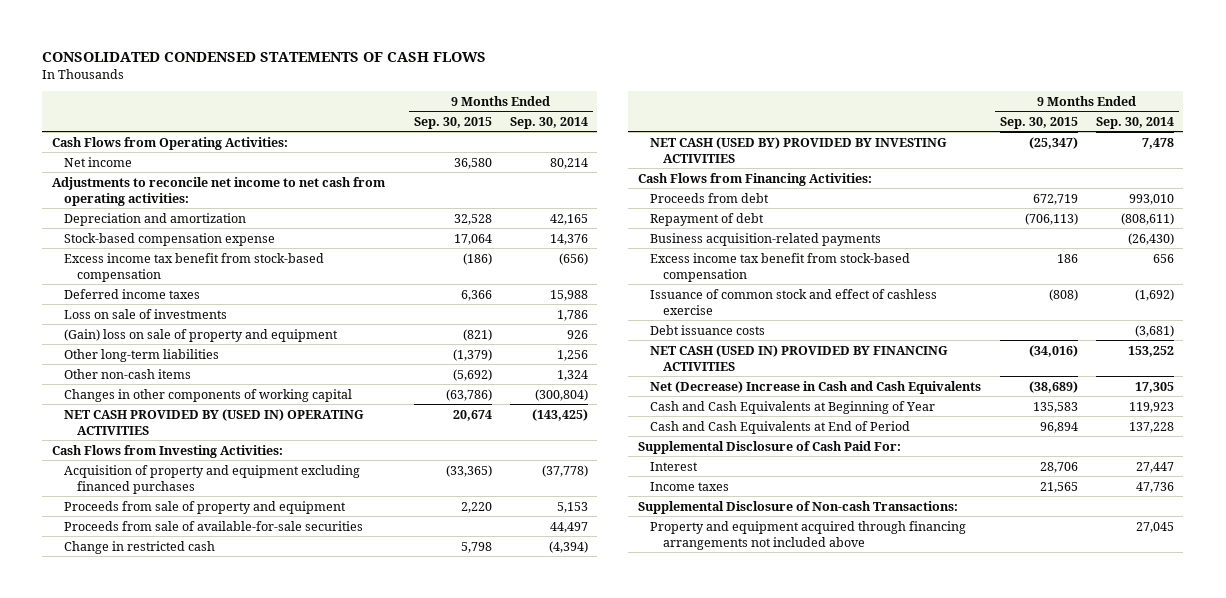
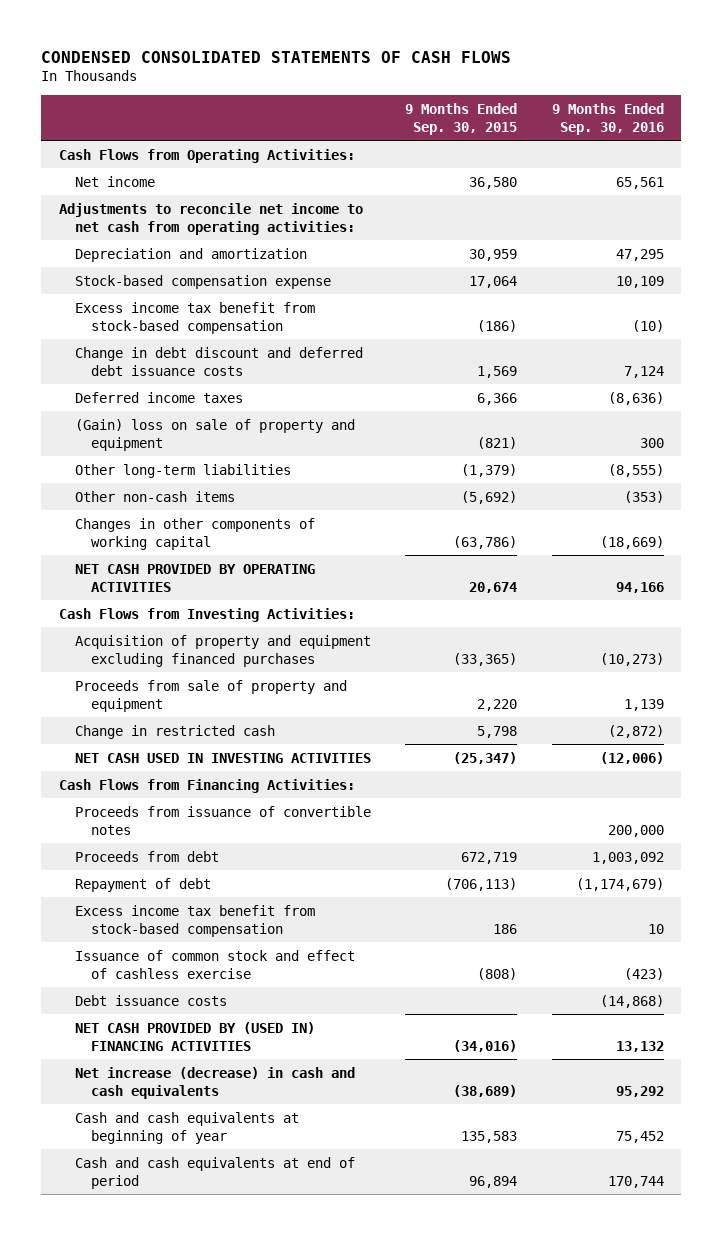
[42,51,487,62] CONSOLIDATED CONDENSED STATEMENTS OF CASH FLOWS -> [41,50,512,63] CONDENSED CONSOLIDATED STATEMENTS OF CASH FLOWS
[510,116,589,129] Sep. 30, 2014 -> none
none -> [551,102,664,135] 9 Months Ended Sep. 30, 2016
[453,213,492,225] 32,528 -> [469,248,518,261] 30,959
none -> [74,346,363,376] Change in debt discount and deferred debt issuance costs
[64,308,228,319] Loss on sale of investments -> none
[64,408,365,435] NET CASH PROVIDED BY (USED IN) OPERATING ACTIVITIES -> [74,563,315,592] NET CASH PROVIDED BY OPERATING ACTIVITIES
[64,520,364,531] Proceeds from sale of available-for-sale securities -> none
[650,136,948,163] NET CASH (USED BY) PROVIDED BY INVESTING ACTIVITIES -> [74,752,371,763] NET CASH USED IN INVESTING ACTIVITIES
none -> [74,805,371,835] Proceeds from issuance of convertible notes
[650,232,882,246] Business acquisition-related payments -> none
[637,440,901,454] Supplemental Disclosure of Cash Paid For: -> none
[650,461,699,471] Interest -> none
[650,481,730,491] Income taxes -> none
[637,500,958,514] Supplemental Disclosure of Non-cash Transactions: -> none
[650,520,967,550] Property and equipment acquired through financing arrangements not included above -> none
[650,344,949,371] NET CASH (USED IN) PROVIDED BY FINANCING ACTIVITIES -> [74,1021,315,1051] NET CASH PROVIDED BY (USED IN) FINANCING ACTIVITIES
[650,380,982,394] Net (Decrease) Increase in Cash and Cash Equivalents -> [74,1066,355,1099] Net increase (decrease) in cash and cash equivalents
[650,400,936,414] Cash and Cash Equivalents at Beginning of Year -> [74,1111,299,1144] Cash and cash equivalents at beginning of year
[650,420,911,434] Cash and Cash Equivalents at End of Period -> [74,1156,355,1189] Cash and cash equivalents at end of period

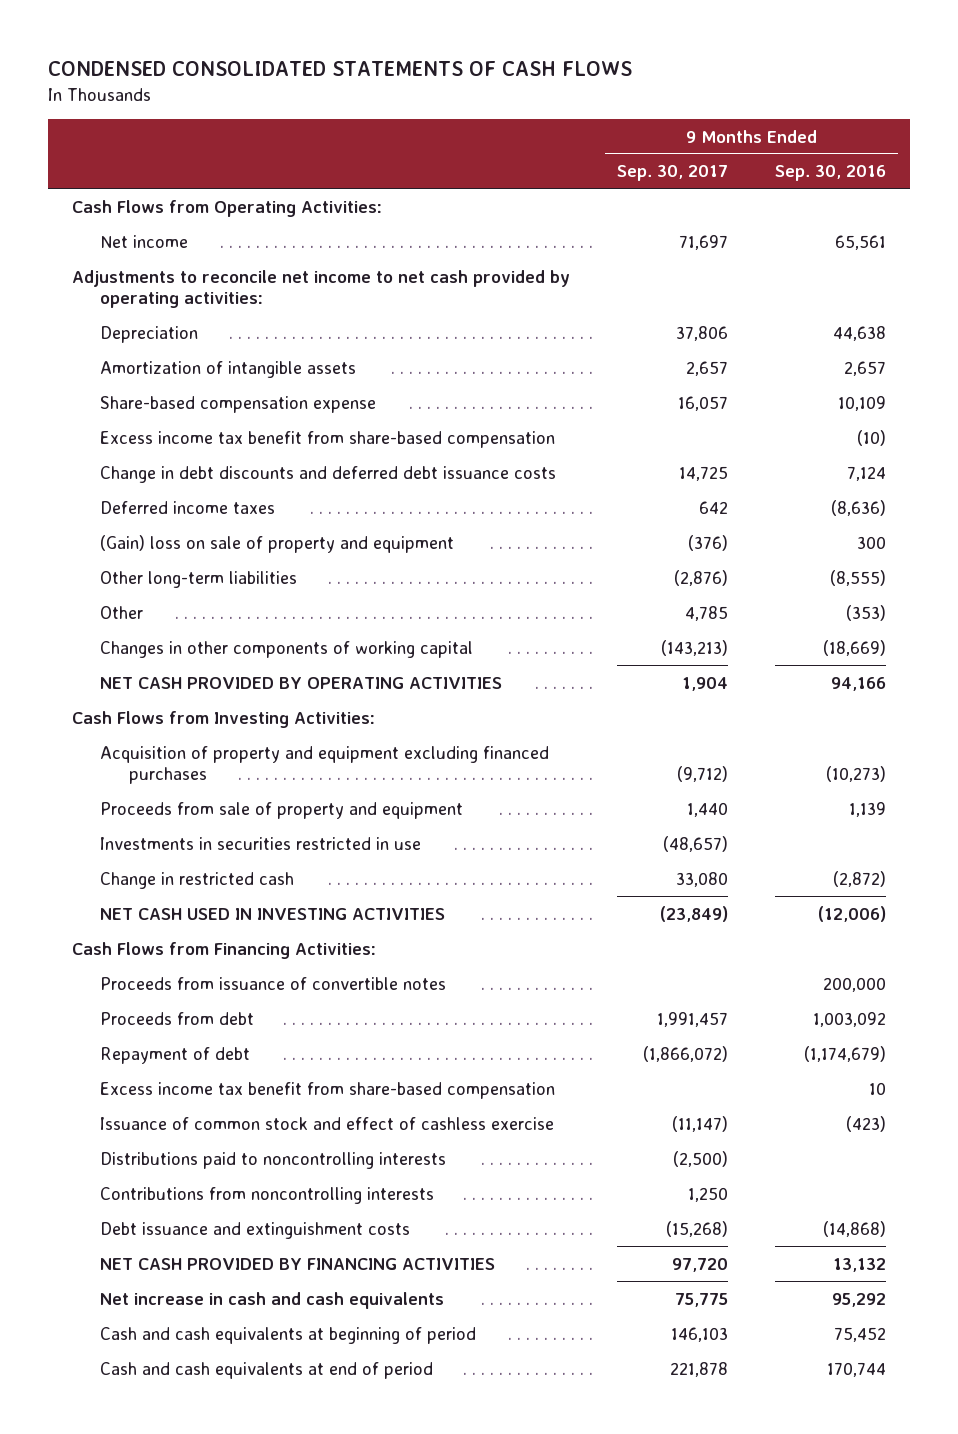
[405,102,518,135] 9 Months Ended Sep. 30, 2015 -> none
none -> [616,165,728,182] Sep. 30, 2017
[74,247,307,262] Depreciation and amortization -> none
[58,202,363,235] Adjustments to reconcile net income to net cash from operating activities: -> [71,269,570,309] Adjustments to reconcile net income to net cash provided by operating activities:
none -> [100,325,199,343] Depreciation
none -> [100,360,357,378] Amortization of intangible assets
[74,274,331,289] Stock-based compensation expense -> [100,395,377,413] Share-based compensation expense
[74,301,315,334] Excess income tax benefit from stock-based compensation -> [100,430,556,448] Excess income tax benefit from share-based compensation
[74,346,363,376] Change in debt discount and deferred debt issuance costs -> [100,465,557,483] Change in debt discounts and deferred debt issuance costs
[74,490,235,502] Other non-cash items -> [100,605,144,619] Other
none -> [100,836,422,850] Investments in securities restricted in use
[74,904,315,937] Excess income tax benefit from stock-based compensation -> [100,1081,556,1099] Excess income tax benefit from share-based compensation
none -> [100,1151,447,1169] Distributions paid to noncontrolling interests
none -> [100,1186,435,1204] Contributions from noncontrolling interests
[74,994,227,1006] Debt issuance costs -> [100,1221,411,1239] Debt issuance and extinguishment costs
[74,1021,315,1051] NET CASH PROVIDED BY (USED IN) FINANCING ACTIVITIES -> [100,1257,496,1270] NET CASH PROVIDED BY FINANCING ACTIVITIES
[74,1066,355,1099] Net increase (decrease) in cash and cash equivalents -> [100,1291,445,1309] Net increase in cash and cash equivalents
[74,1111,299,1144] Cash and cash equivalents at beginning of year -> [100,1326,477,1344] Cash and cash equivalents at beginning of period

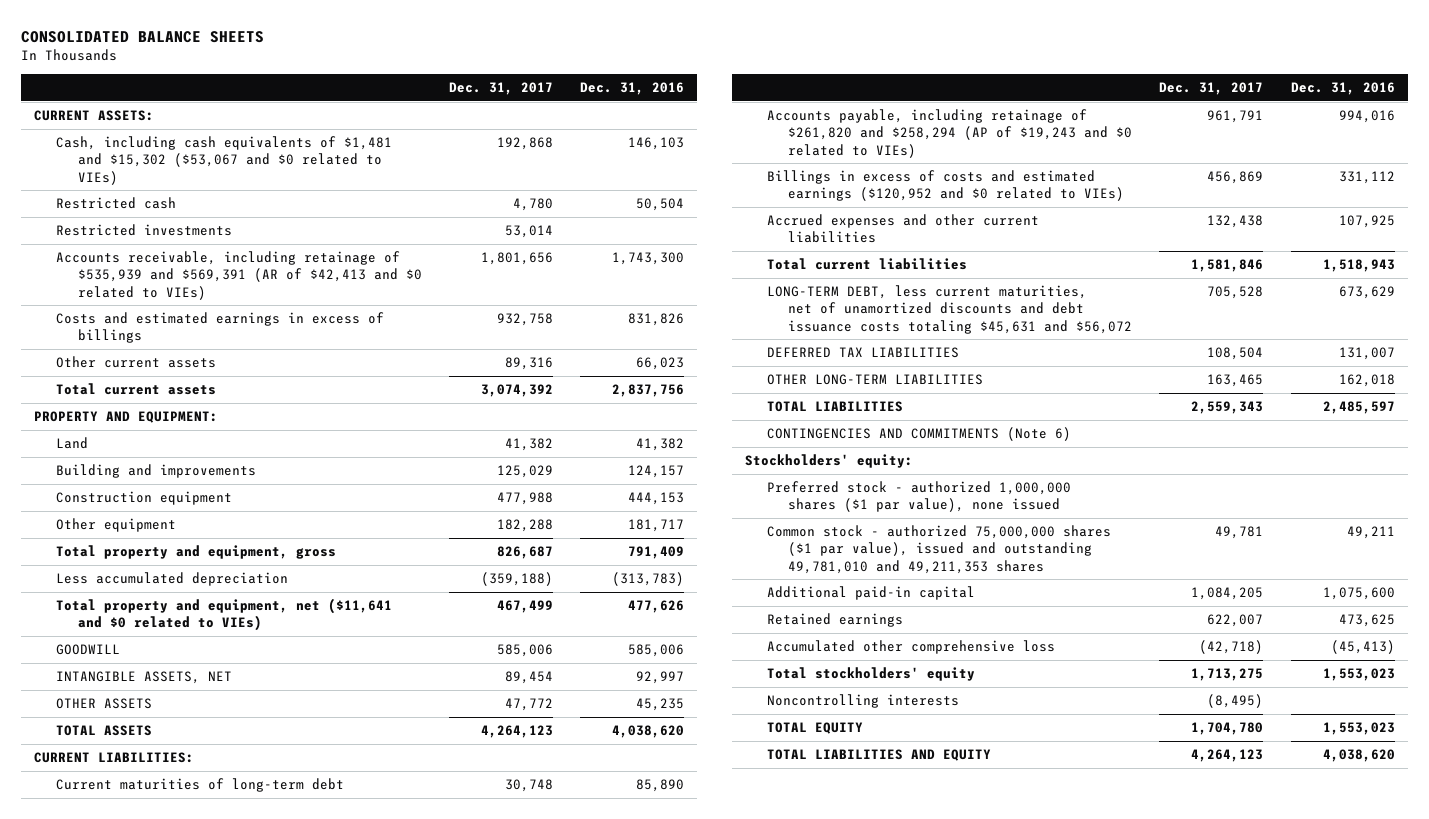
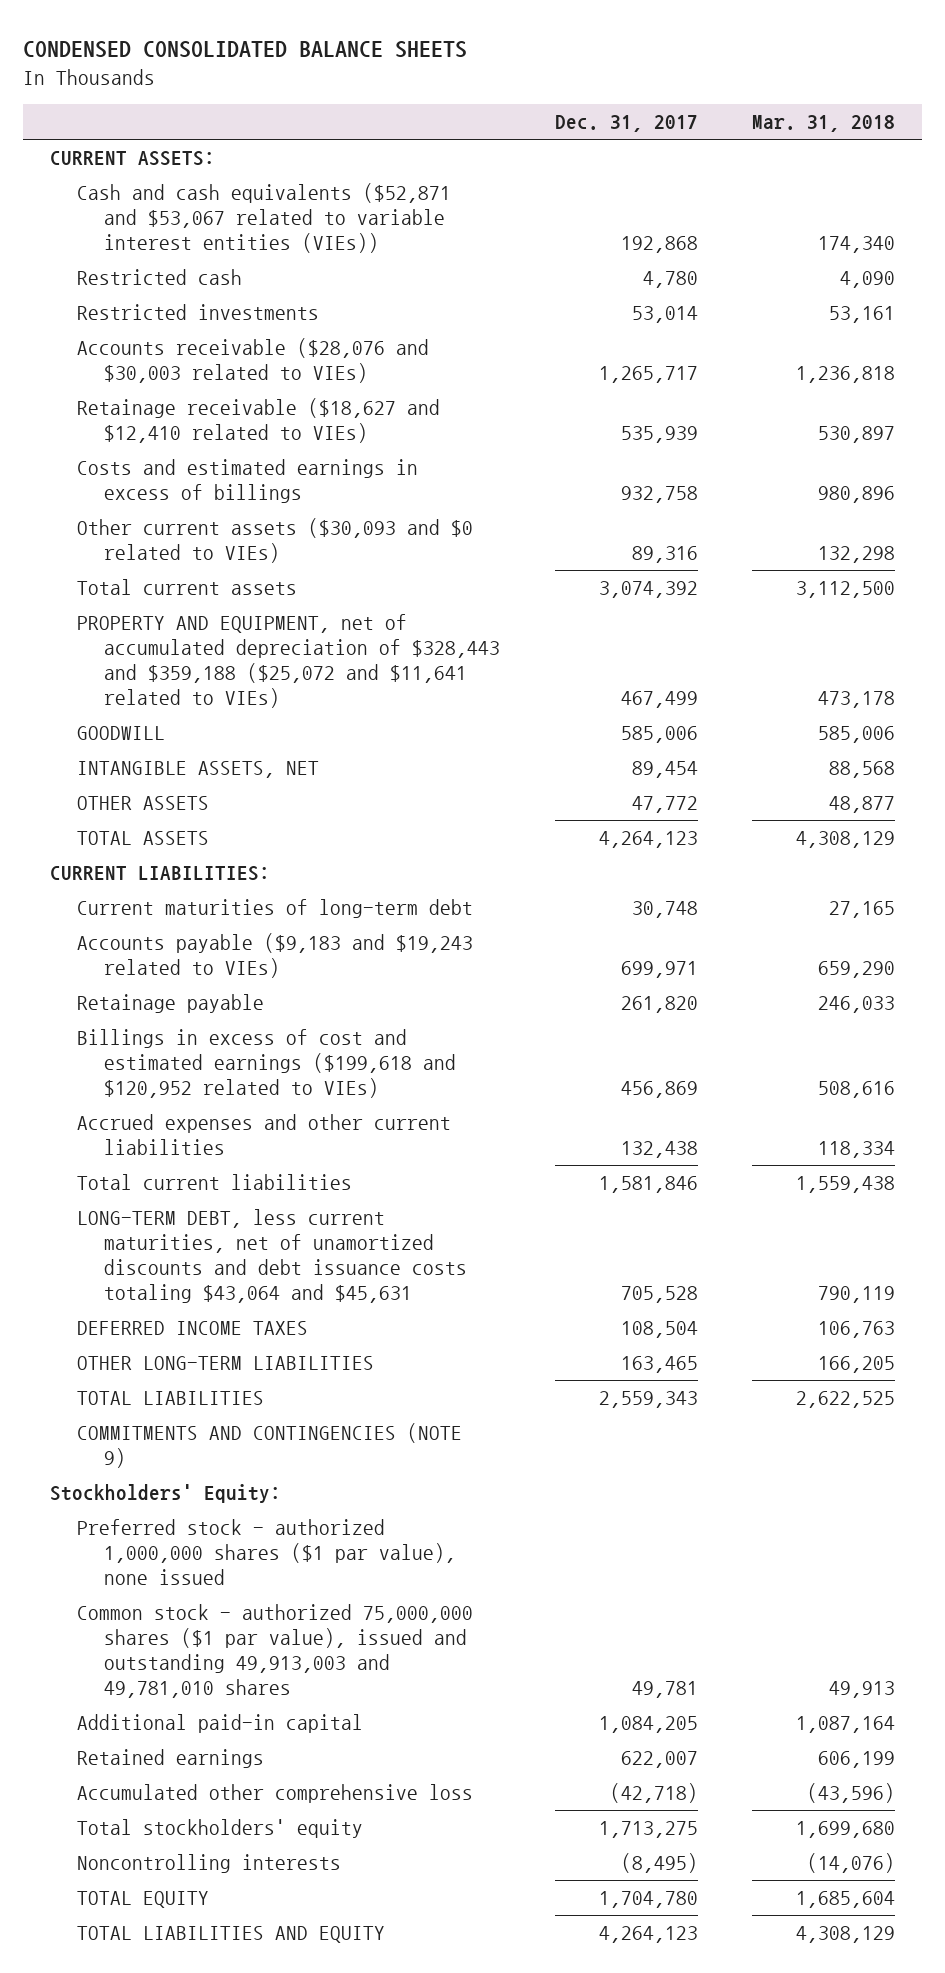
[20,30,264,43] CONSOLIDATED BALANCE SHEETS -> [23,40,468,58] CONDENSED CONSOLIDATED BALANCE SHEETS
[579,82,684,96] Dec. 31, 2016 -> none
none -> [752,115,896,133] Mar. 31, 2018
[56,136,393,185] Cash, including cash equivalents of $1,481 and $15,302 ($53,067 and $0 related to VIEs) -> [77,183,452,253] Cash and cash equivalents ($52,871 and $53,067 related to variable interest entities (VIEs))
[56,251,422,300] Accounts receivable, including retainage of $535,939 and $569,391 (AR of $42,413 and $0 related to VIEs) -> [77,338,430,384] Accounts receivable ($28,076 and $30,003 related to VIEs)
[480,252,553,266] 1,801,656 -> [598,366,698,384] 1,265,717
none -> [77,398,441,444] Retainage receivable ($18,627 and $12,410 related to VIEs)
[56,356,217,369] Other current assets -> [77,518,474,564] Other current assets ($30,093 and $0 related to VIEs)
[34,411,219,424] PROPERTY AND EQUIPMENT: -> none
[56,437,89,450] Land -> none
[56,464,257,479] Building and improvements -> none
[56,491,233,506] Construction equipment -> none
[56,518,177,533] Other equipment -> none
[56,545,337,560] Total property and equipment, gross -> none
[56,572,289,587] Less accumulated depreciation -> none
[56,598,393,632] Total property and equipment, net ($11,641 and $0 related to VIEs) -> [77,614,501,708] PROPERTY AND EQUIPMENT, net of accumulated depreciation of $328,443 and $359,188 ($25,072 and $11,641 related to VIEs)
[766,109,1133,158] Accounts payable, including retainage of $261,820 and $258,294 (AP of $19,243 and $0 related to VIEs) -> [77,933,474,979] Accounts payable ($9,183 and $19,243 related to VIEs)
[1207,110,1264,124] 961,791 -> [620,961,698,979] 699,971
none -> [77,994,265,1014] Retainage payable
[766,170,1125,202] Billings in excess of costs and estimated earnings ($120,952 and $0 related to VIEs) -> [77,1029,457,1098] Billings in excess of cost and estimated earnings ($199,618 and $120,952 related to VIEs)
[766,285,1133,334] LONG-TERM DEBT, less current maturities, net of unamortized discounts and debt issuance costs totaling $45,631 and $56,072 -> [77,1209,468,1303] LONG-TERM DEBT, less current maturities, net of unamortized discounts and debt issuance costs totaling $43,064 and $45,631
[766,347,959,359] DEFERRED TAX LIABILITIES -> [77,1321,309,1336] DEFERRED INCOME TAXES
[766,427,1071,442] CONTINGENCIES AND COMMITMENTS (Note 6) -> [77,1423,463,1469] COMMITMENTS AND CONTINGENCIES (NOTE 9)
[745,454,914,469] Stockholders' equity: -> [50,1484,282,1504] Stockholders' Equity:
[766,525,1111,574] Common stock - authorized 75,000,000 shares ($1 par value), issued and outstanding 49,781,010 and 49,211,353 shares -> [77,1604,474,1698] Common stock - authorized 75,000,000 shares ($1 par value), issued and outstanding 49,913,003 and 49,781,010 shares

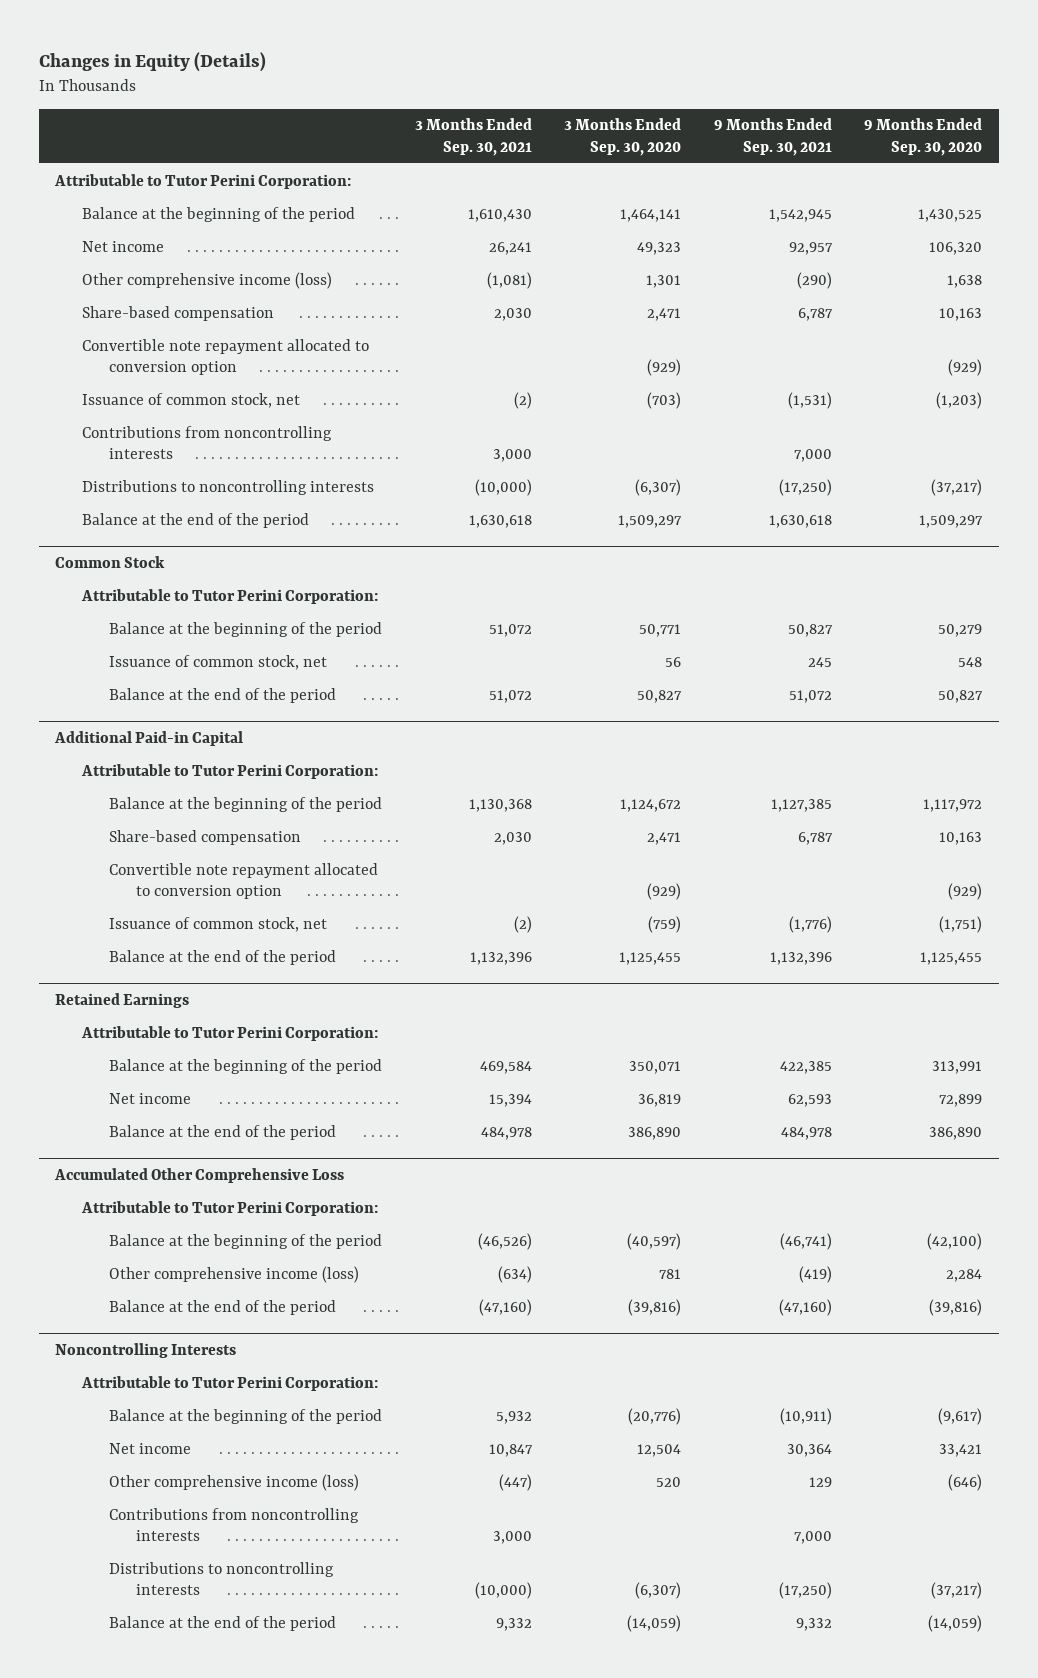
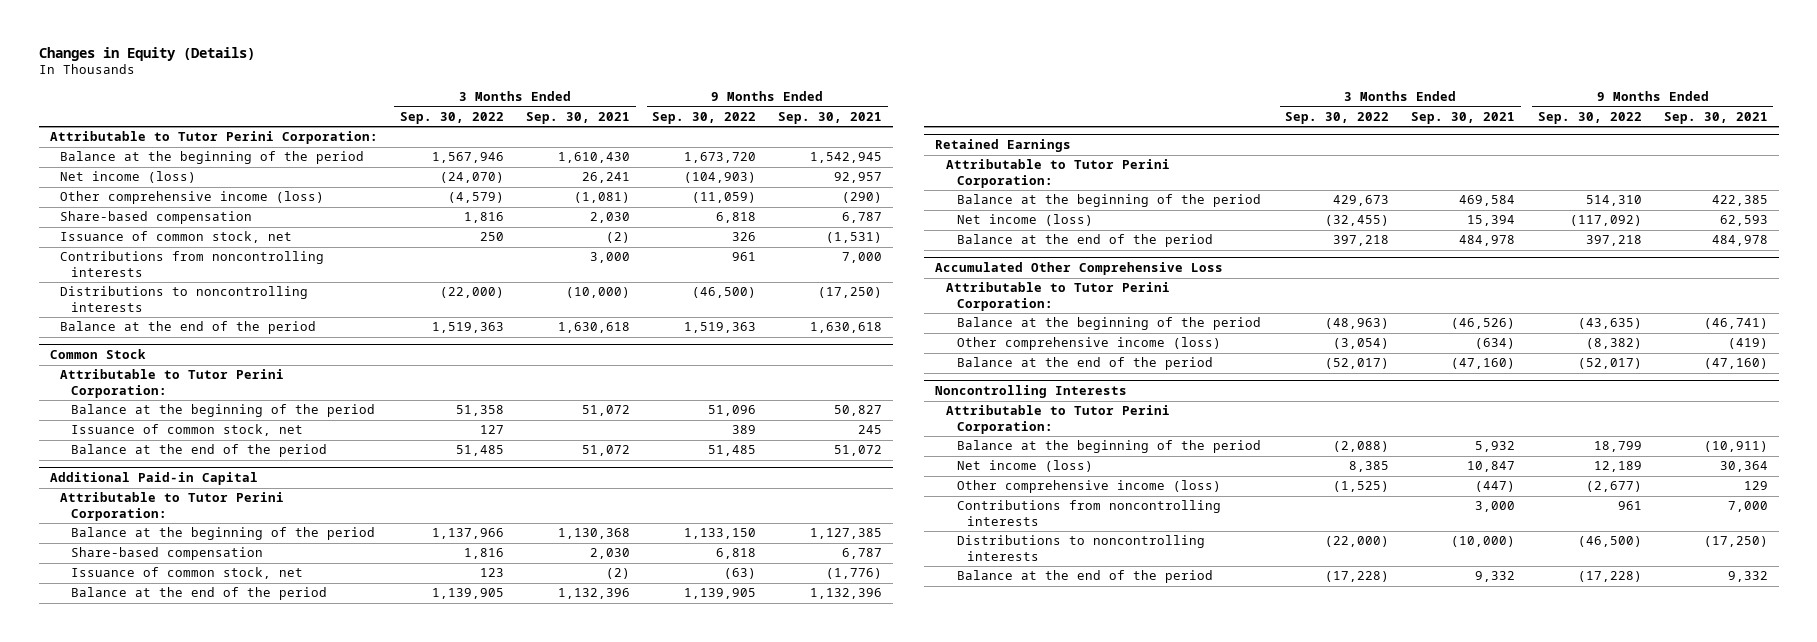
[564,118,682,156] 3 Months Ended Sep. 30, 2020 -> none
[864,118,983,156] 9 Months Ended Sep. 30, 2020 -> none
none -> [399,111,504,124] Sep. 30, 2022
none -> [652,111,757,124] Sep. 30, 2022
[82,240,165,252] Net income -> [60,171,197,184] Net income (loss)
[82,338,370,375] Convertible note repayment allocated to conversion option -> none
[109,862,379,899] Convertible note repayment allocated to conversion option -> none
[109,1092,192,1104] Net income -> [956,214,1093,227] Net income (loss)
[109,1442,192,1454] Net income -> [956,460,1093,473] Net income (loss)

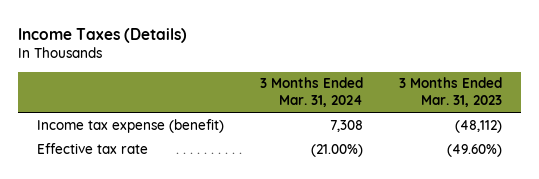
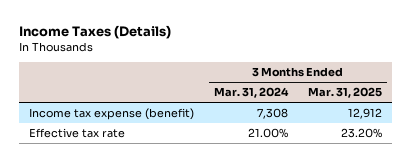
[399,77,503,108] 3 Months Ended Mar. 31, 2023 -> none
none -> [308,87,383,99] Mar. 31, 2025
[311,143,364,157] (21.00%) -> [248,128,289,139] 21.00%

